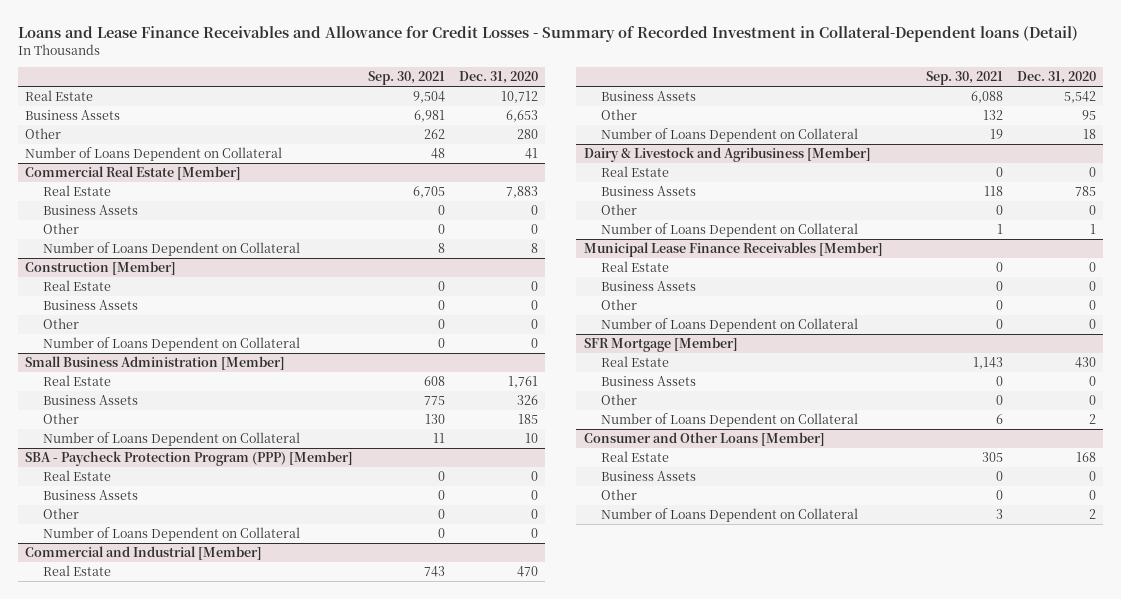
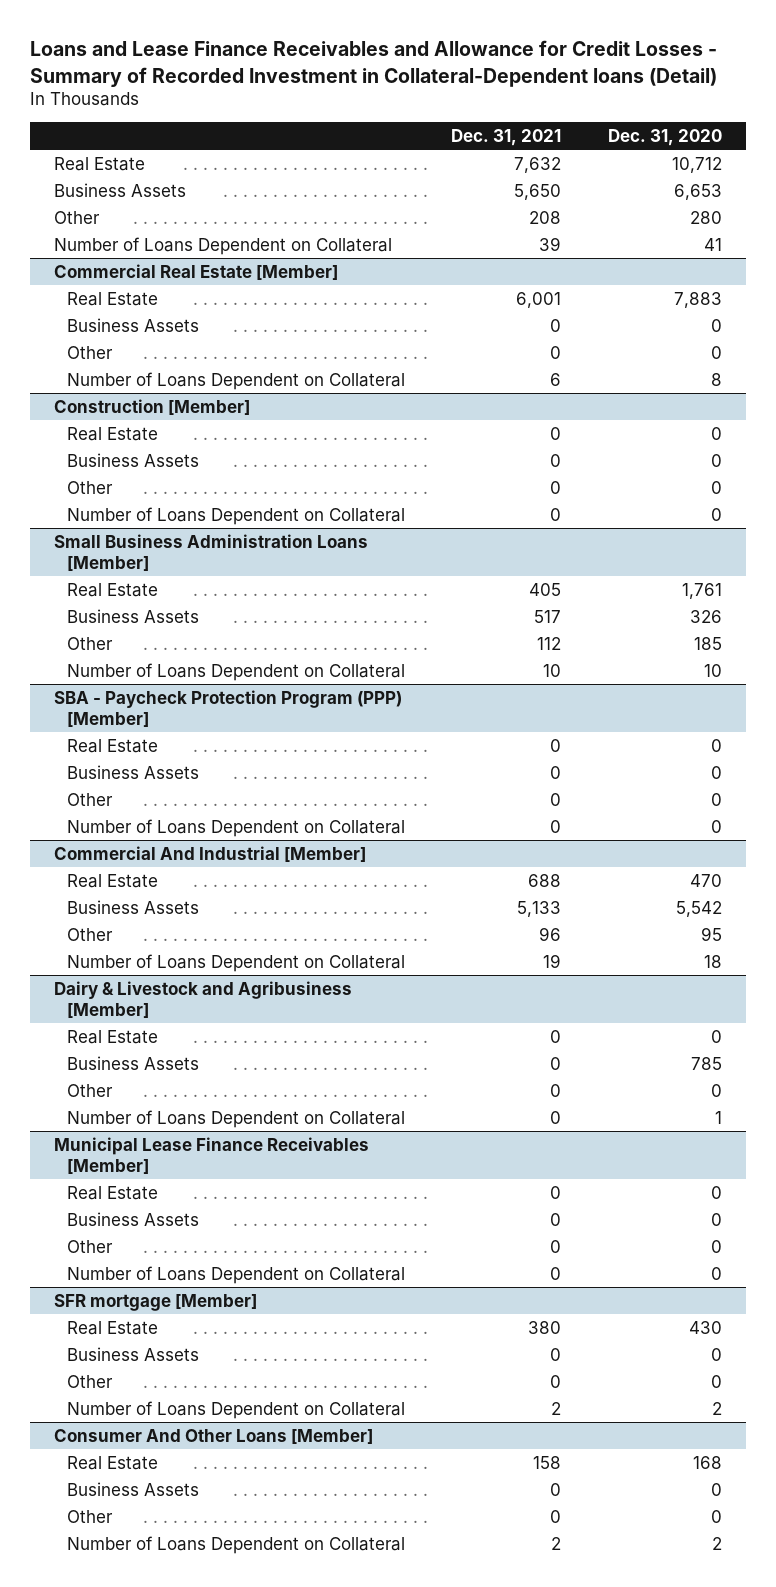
[367,71,445,86] Sep. 30, 2021 -> none
none -> [451,128,562,146] Dec. 31, 2021
[25,356,286,371] Small Business Administration [Member] -> [53,533,368,571] Small Business Administration Loans [Member]
[25,546,263,561] Commercial and Industrial [Member] -> [53,845,366,862] Commercial And Industrial [Member]
[583,337,738,353] SFR Mortgage [Member] -> [53,1293,257,1311] SFR mortgage [Member]
[583,432,825,447] Consumer and Other Loans [Member] -> [53,1428,373,1444] Consumer And Other Loans [Member]

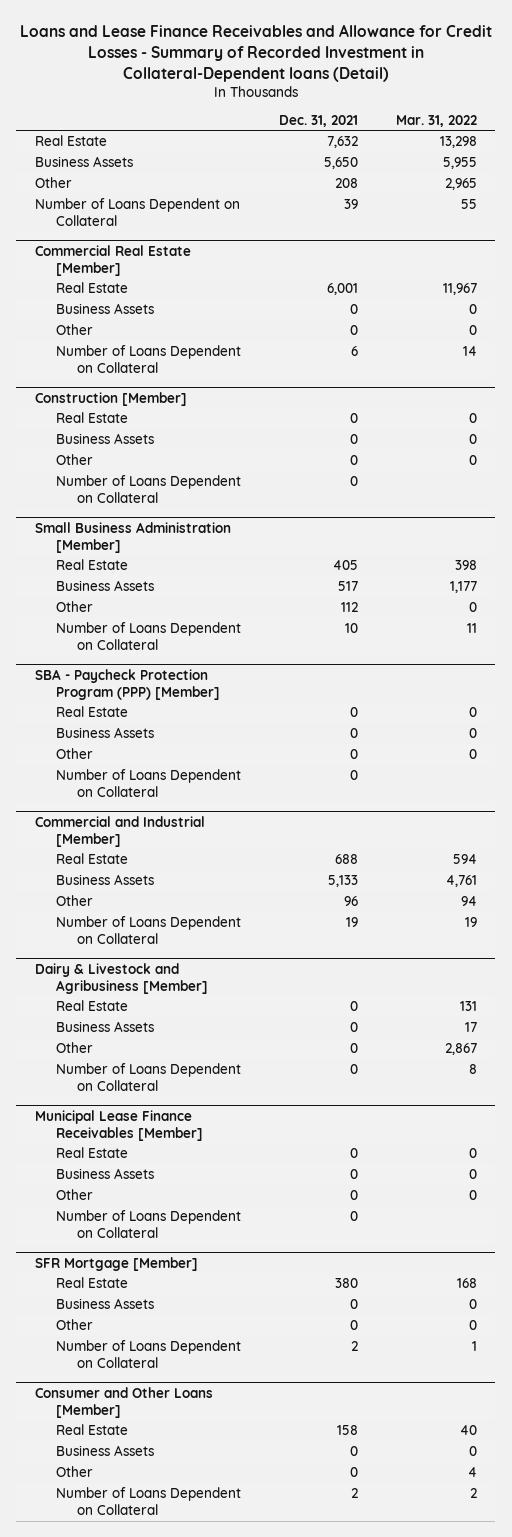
[608,128,723,146] Dec. 31, 2020 -> none
none -> [395,114,477,127] Mar. 31, 2022
[53,533,368,571] Small Business Administration Loans [Member] -> [35,521,232,553] Small Business Administration [Member]
[53,845,366,862] Commercial And Industrial [Member] -> [35,815,206,847] Commercial and Industrial [Member]
[53,1293,257,1311] SFR mortgage [Member] -> [35,1256,199,1271] SFR Mortgage [Member]
[53,1428,373,1444] Consumer And Other Loans [Member] -> [35,1386,214,1418] Consumer and Other Loans [Member]

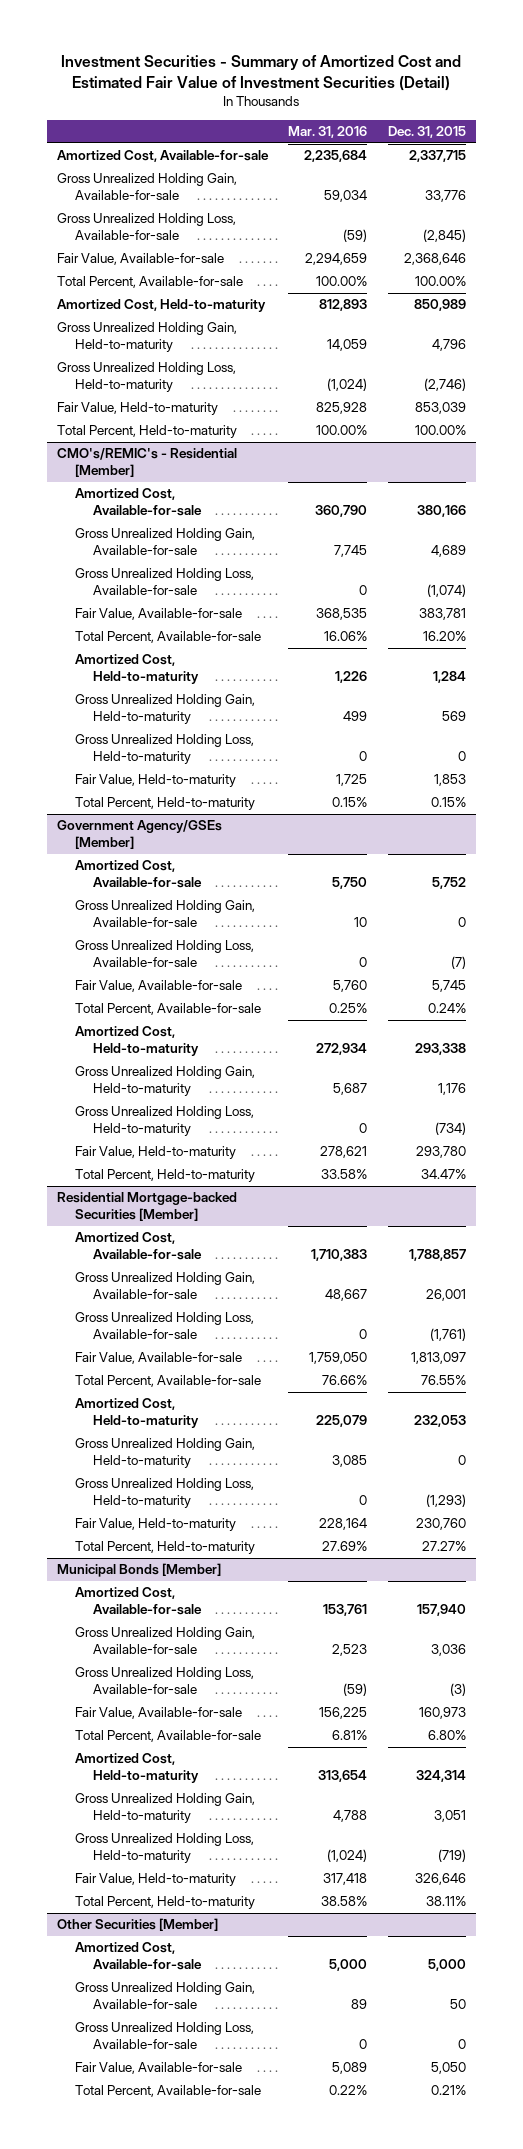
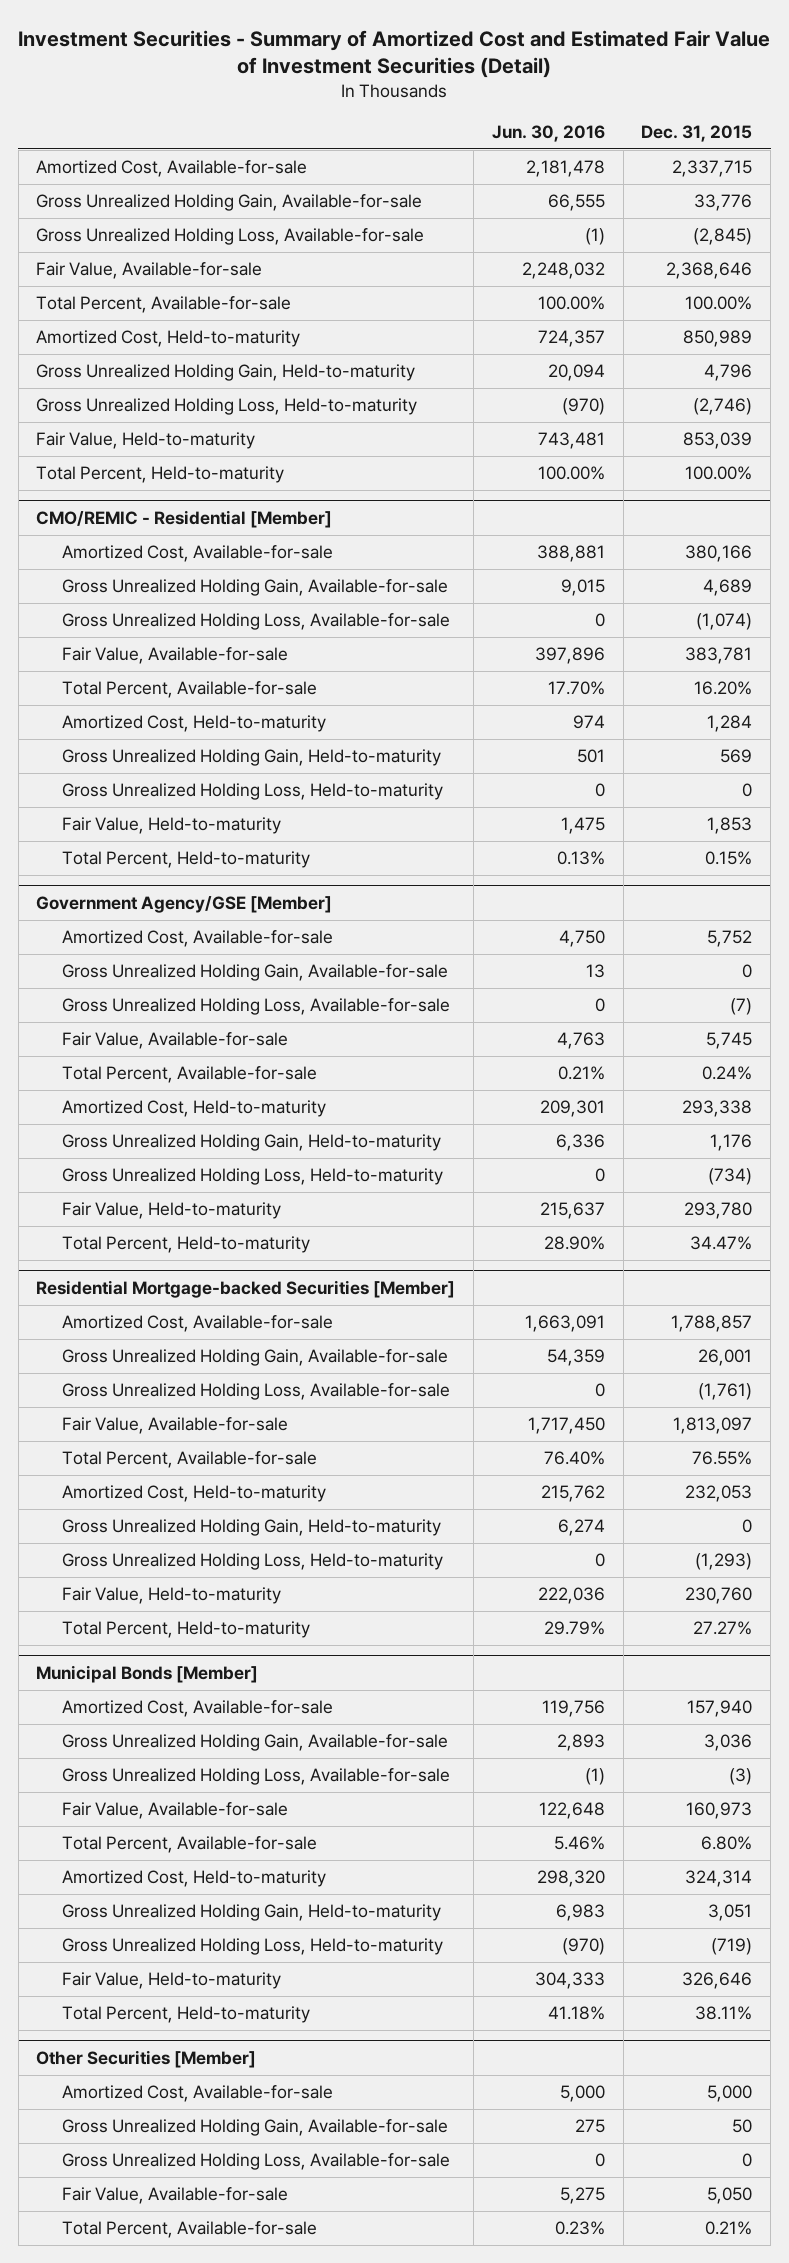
[288,126,368,139] Mar. 31, 2016 -> none
none -> [491,124,605,142] Jun. 30, 2016
[56,448,237,478] CMO's/REMIC's - Residential [Member] -> [36,509,333,528] CMO/REMIC - Residential [Member]
[56,820,222,850] Government Agency/GSEs [Member] -> [36,895,333,913] Government Agency/GSE [Member]

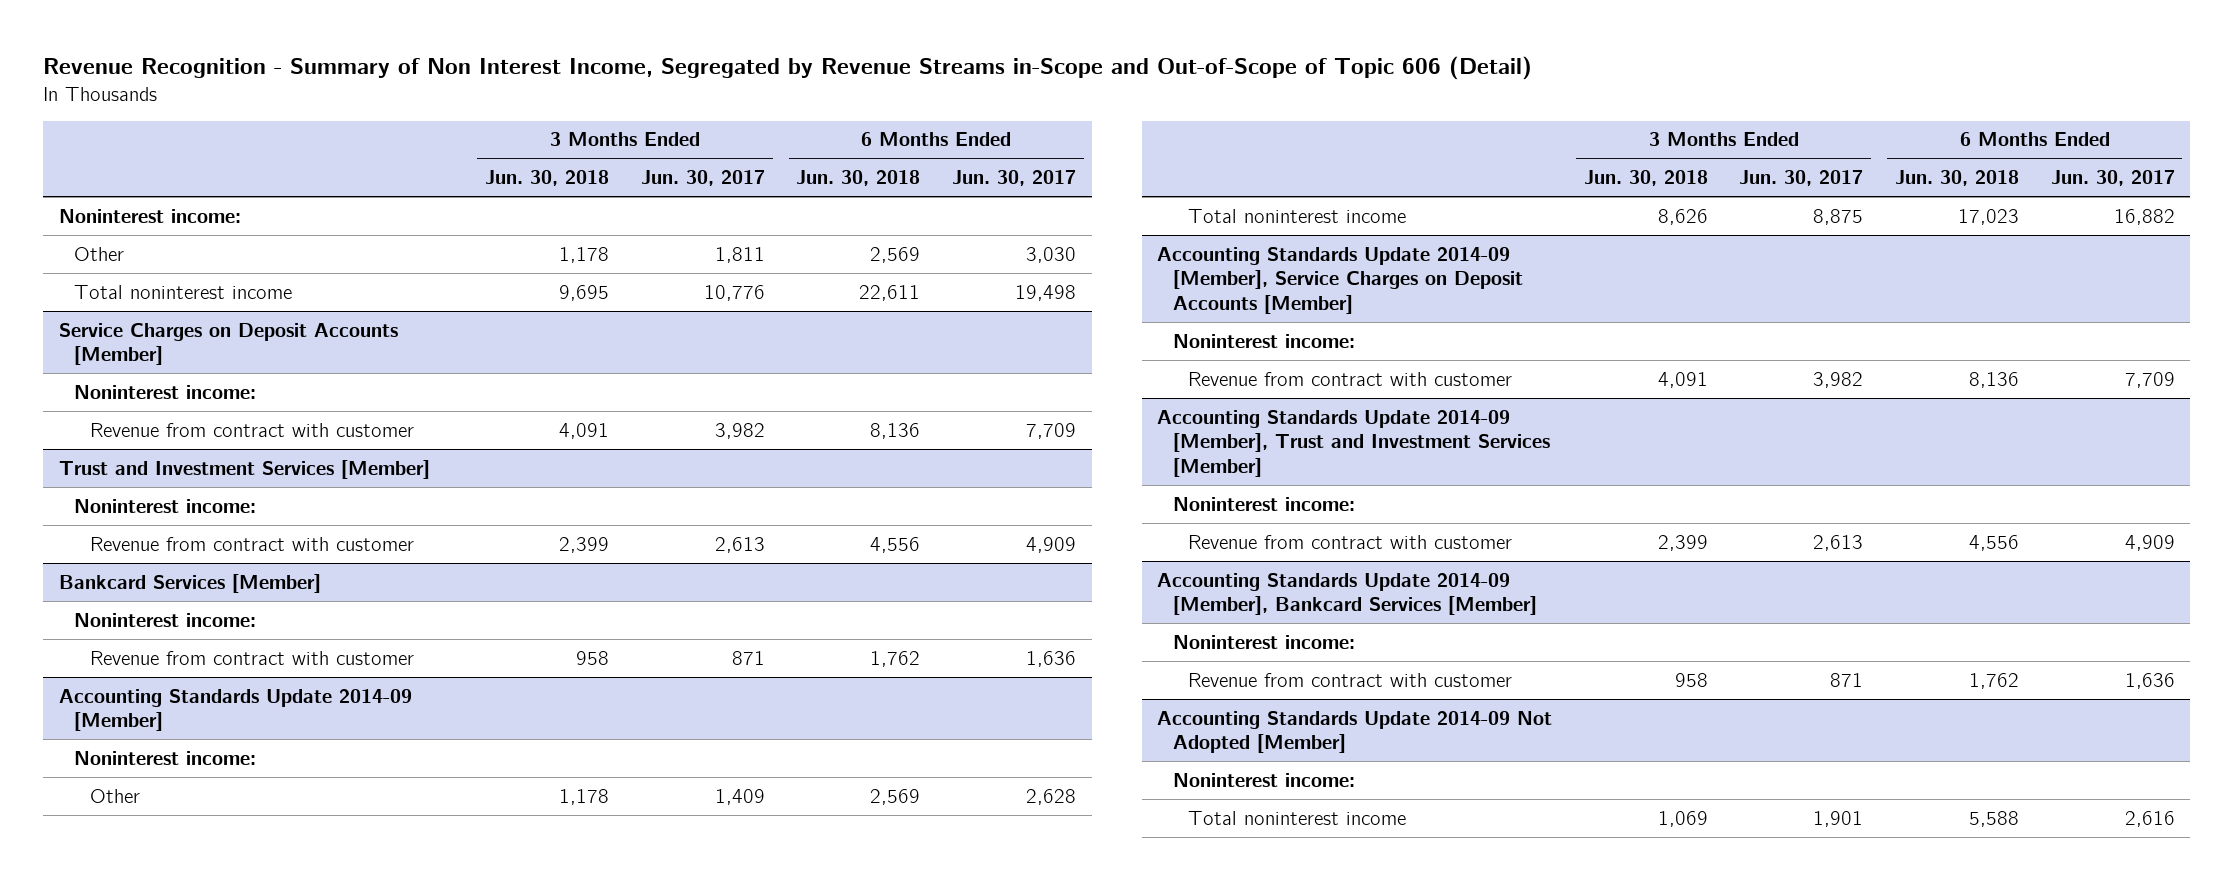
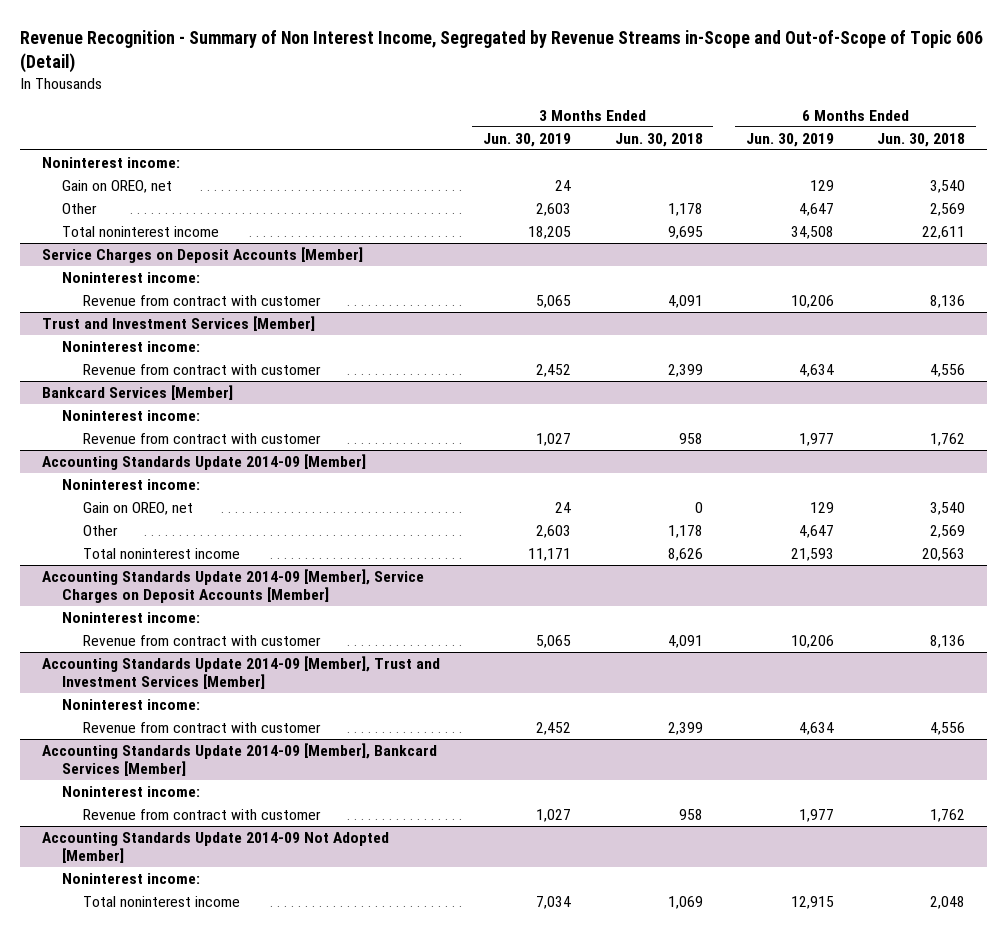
[640,170,765,187] Jun. 30, 2017 -> none
[952,170,1077,187] Jun. 30, 2017 -> none
none -> [483,132,572,147] Jun. 30, 2019
none -> [746,132,835,147] Jun. 30, 2019
none -> [62,179,173,193] Gain on OREO, net
none -> [82,501,193,515] Gain on OREO, net
[1958,208,2020,225] 17,023 -> [922,547,966,561] 20,563
[1969,810,2020,827] 5,588 -> [930,895,966,909] 2,048

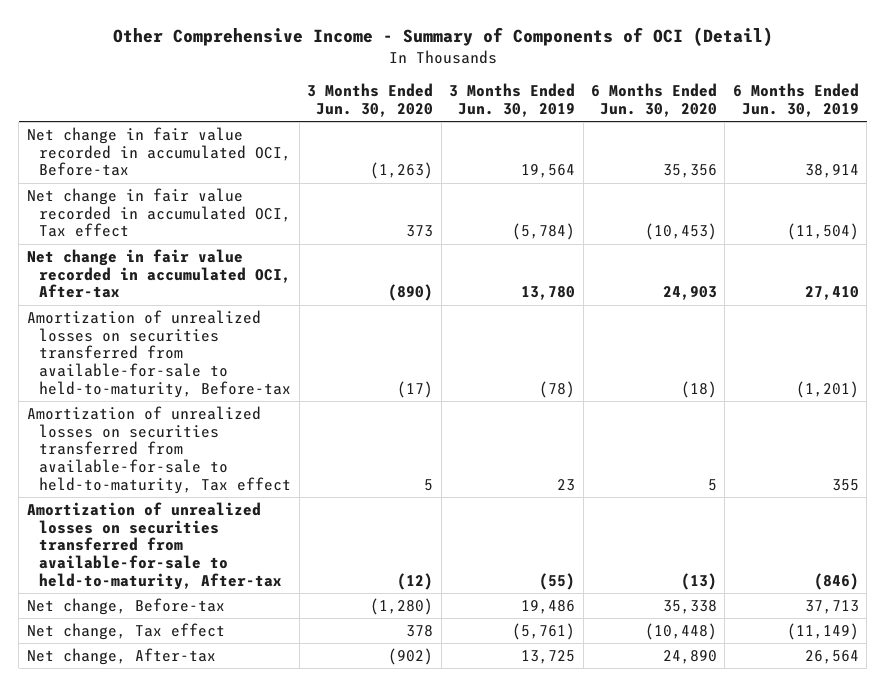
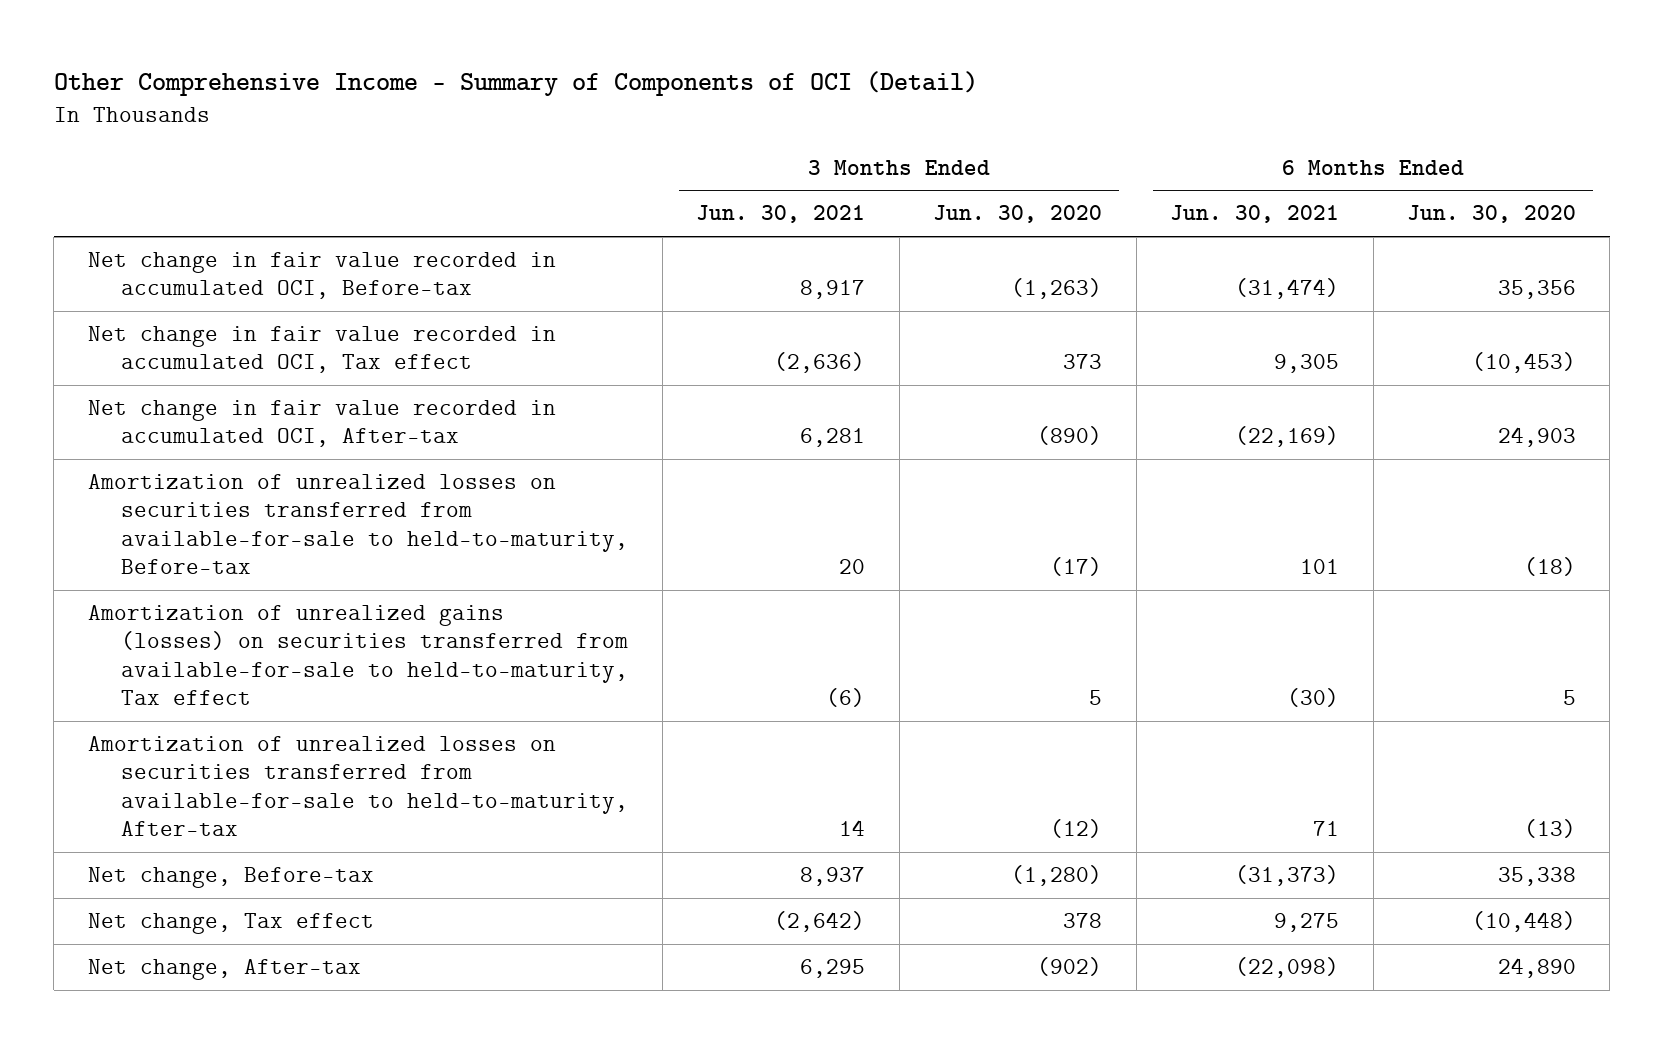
[449,83,576,117] 3 Months Ended Jun. 30, 2019 -> none
[732,83,859,117] 6 Months Ended Jun. 30, 2019 -> none
none -> [696,205,866,224] Jun. 30, 2021
none -> [1170,205,1340,224] Jun. 30, 2021
[26,405,292,494] Amortization of unrealized losses on securities transferred from available-for-sale to held-to-maturity, Tax effect -> [87,604,629,705] Amortization of unrealized gains (losses) on securities transferred from available-for-sale to held-to-maturity, Tax effect

